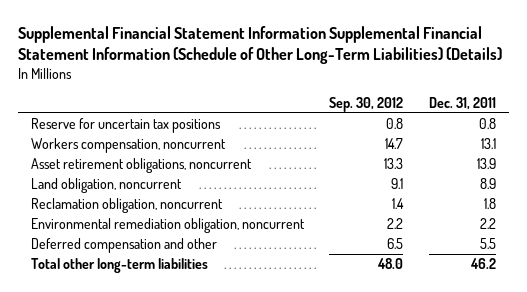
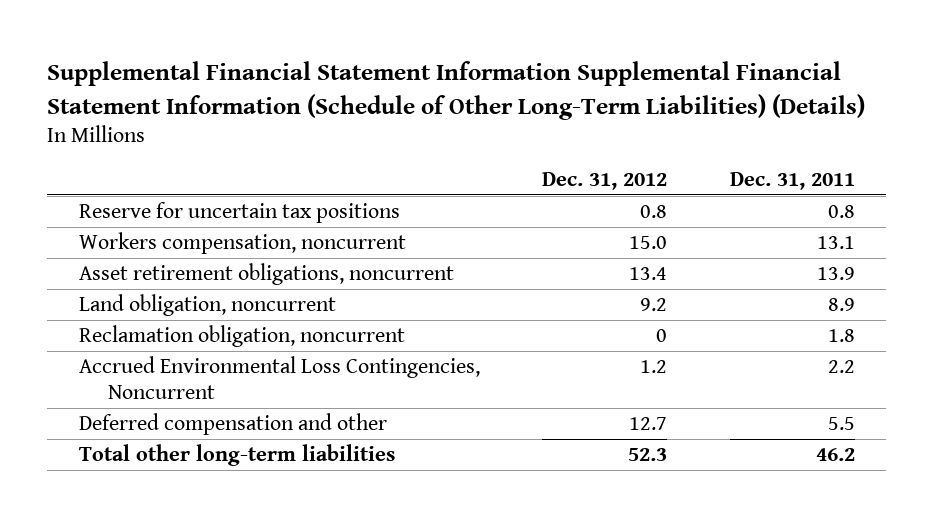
[329,96,404,112] Sep. 30, 2012 -> none
none -> [542,172,668,191] Dec. 31, 2012
[30,218,305,234] Environmental remediation obligation, noncurrent -> [78,356,480,400] Accrued Environmental Loss Contingencies, Noncurrent

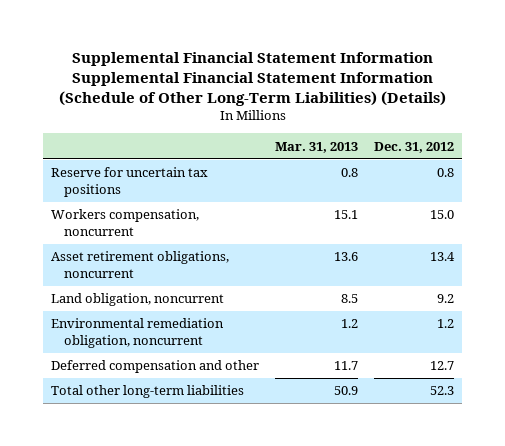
[729,172,855,191] Dec. 31, 2011 -> none
none -> [275,141,359,153] Mar. 31, 2013
[78,325,405,348] Reclamation obligation, noncurrent -> none
[78,356,480,400] Accrued Environmental Loss Contingencies, Noncurrent -> [51,318,225,348] Environmental remediation obligation, noncurrent

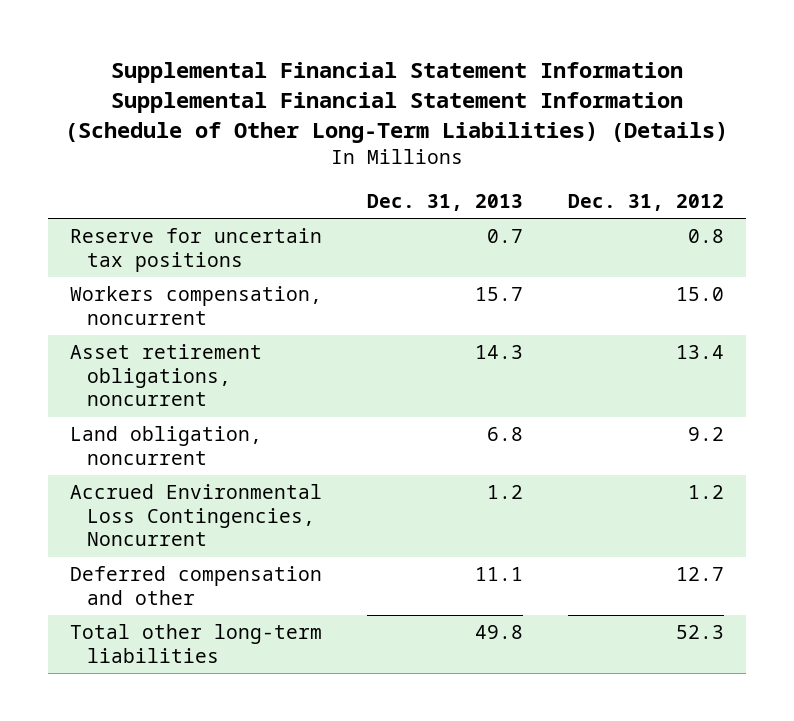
[275,141,359,153] Mar. 31, 2013 -> none
none -> [367,193,524,211] Dec. 31, 2013
[51,318,225,348] Environmental remediation obligation, noncurrent -> [70,484,323,547] Accrued Environmental Loss Contingencies, Noncurrent

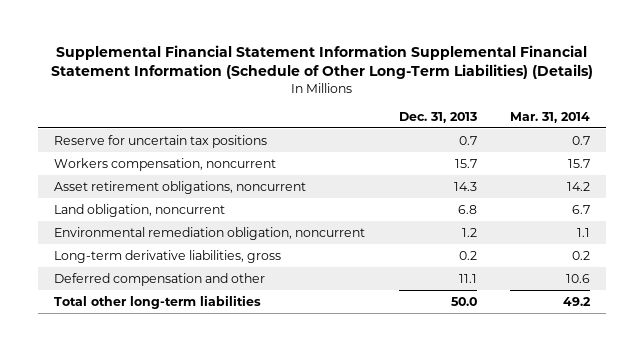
[567,193,724,211] Dec. 31, 2012 -> none
none -> [509,111,590,123] Mar. 31, 2014
[70,484,323,547] Accrued Environmental Loss Contingencies, Noncurrent -> [54,226,366,240] Environmental remediation obligation, noncurrent
none -> [54,249,282,263] Long-term derivative liabilities, gross
[475,625,524,640] 49.8 -> [450,296,477,306] 50.0

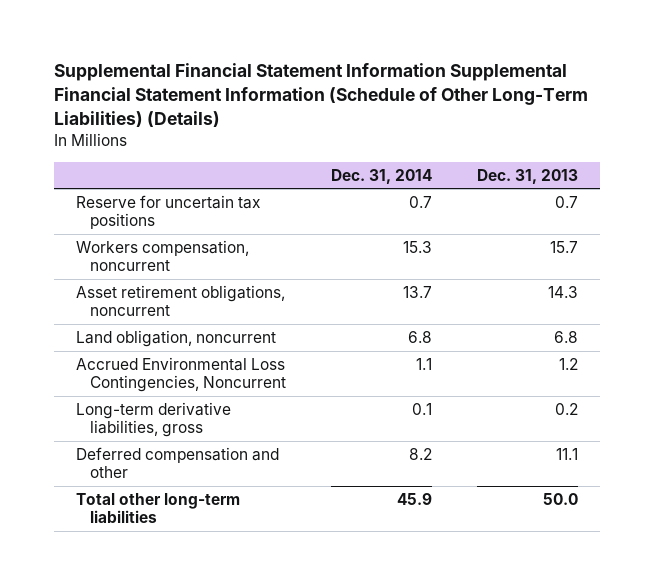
[509,111,590,123] Mar. 31, 2014 -> none
none -> [330,168,432,184] Dec. 31, 2014
[54,226,366,240] Environmental remediation obligation, noncurrent -> [76,356,286,392] Accrued Environmental Loss Contingencies, Noncurrent

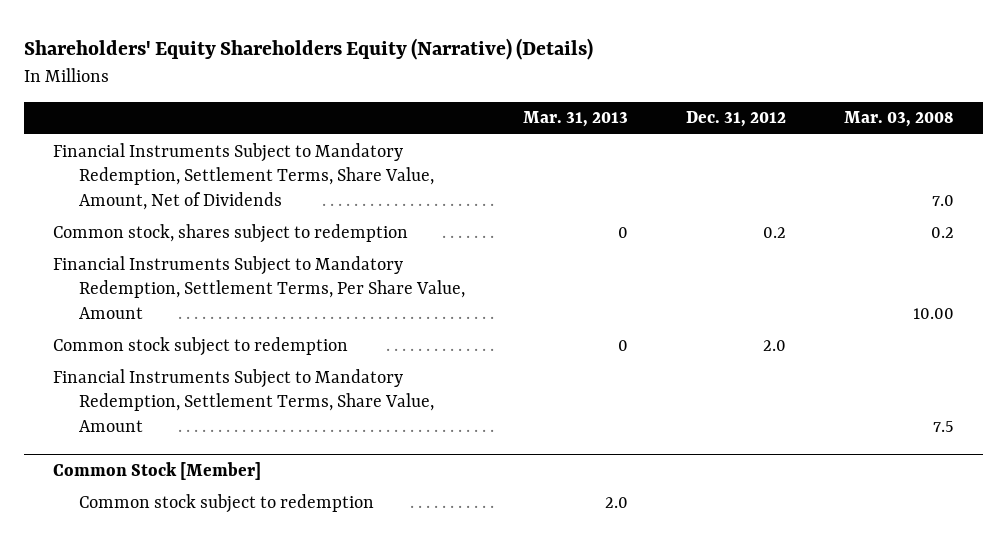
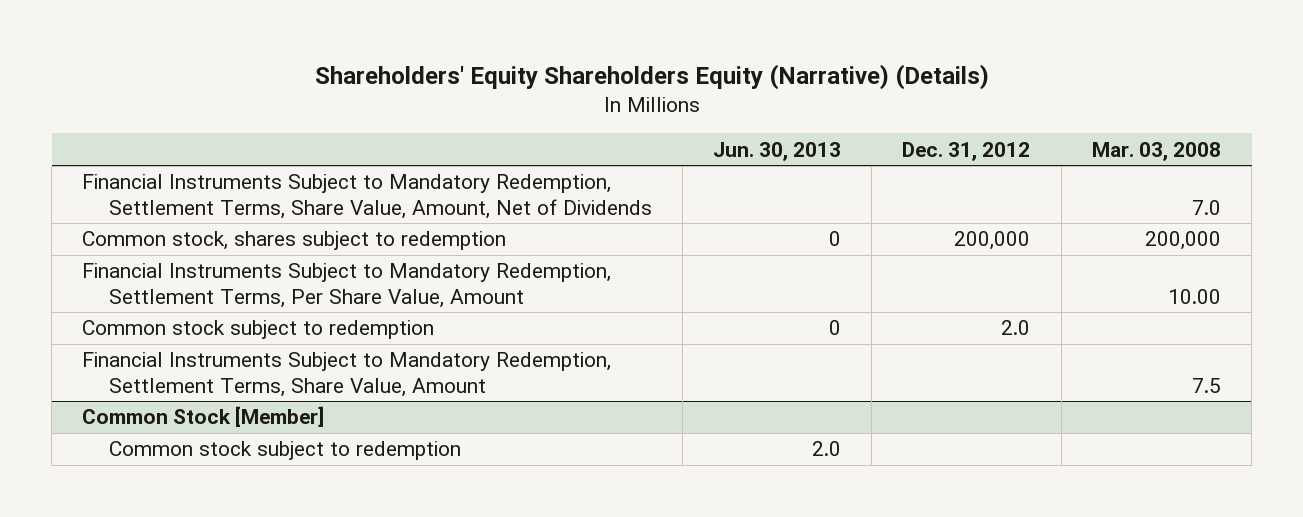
[523,111,629,128] Mar. 31, 2013 -> none
none -> [713,141,842,161] Jun. 30, 2013
[763,226,787,238] 0.2 -> [954,231,1031,251] 200,000
[930,226,954,238] 0.2 -> [1144,231,1221,251] 200,000

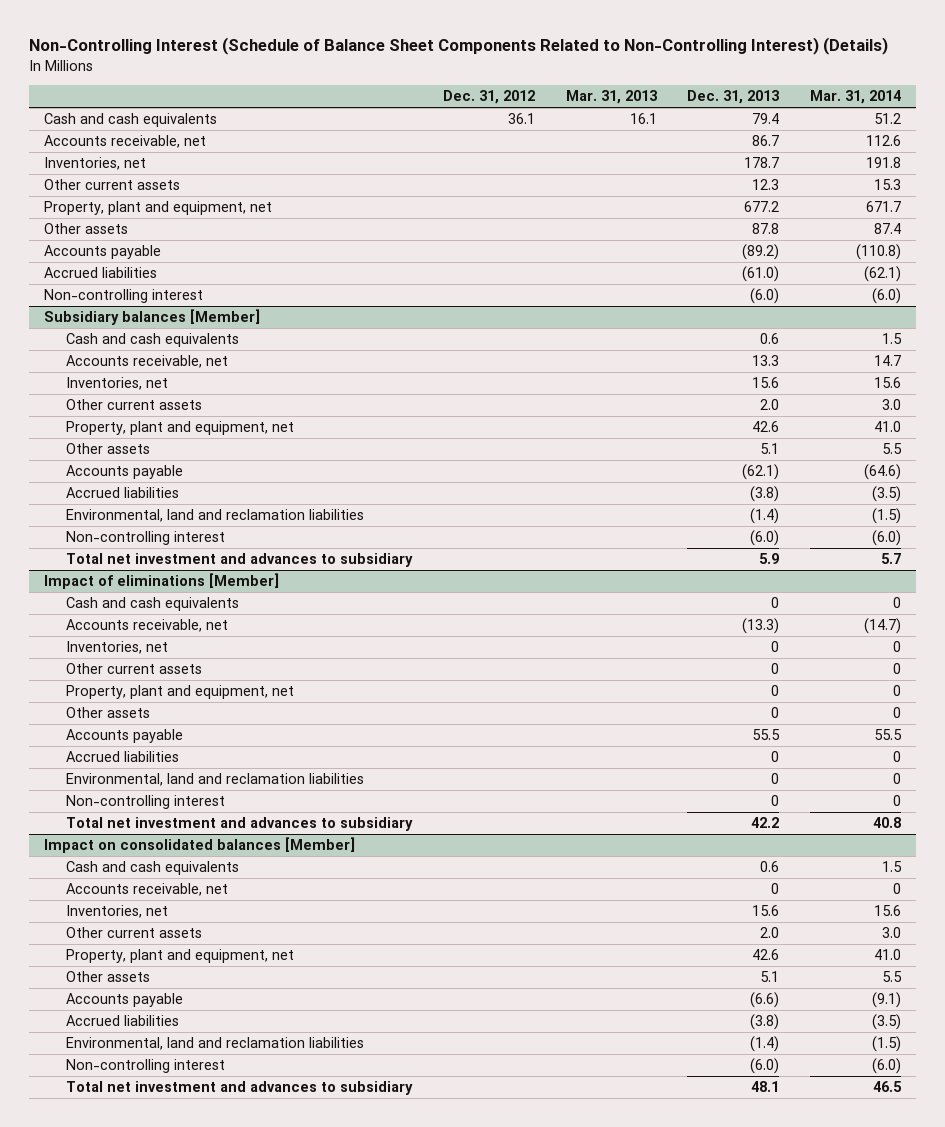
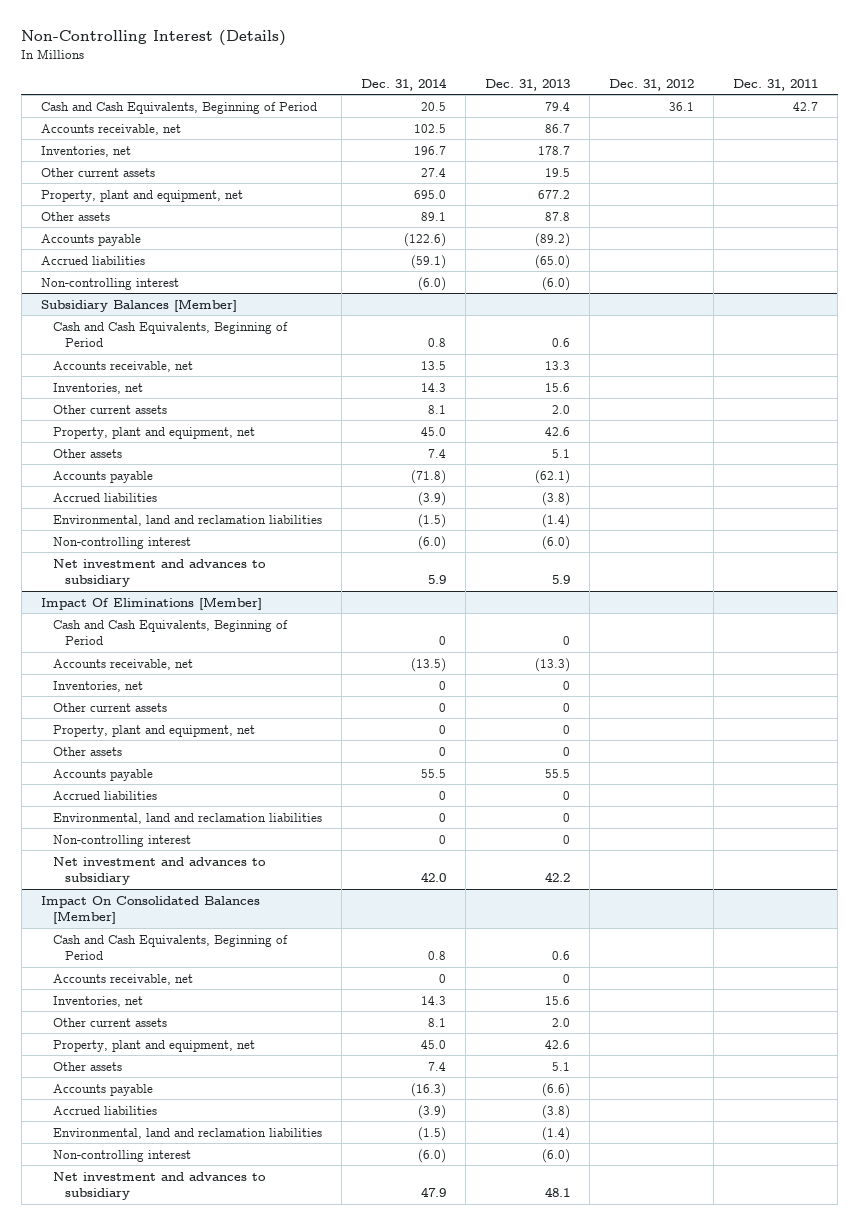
[29,37,889,56] Non-Controlling Interest (Schedule of Balance Sheet Components Related to Non-Controlling Interest) (Details) -> [21,30,287,47] Non-Controlling Interest (Details)
[565,90,657,105] Mar. 31, 2013 -> none
[809,90,901,105] Mar. 31, 2014 -> none
none -> [360,77,447,91] Dec. 31, 2014
none -> [733,78,819,91] Dec. 31, 2011
[44,113,218,128] Cash and cash equivalents -> [40,101,317,114] Cash and Cash Equivalents, Beginning of Period
[752,179,780,191] 12.3 -> [544,167,570,177] 19.5
[742,266,780,283] (61.0) -> [534,254,570,269] (65.0)
[44,309,261,326] Subsidiary balances [Member] -> [40,298,237,312] Subsidiary Balances [Member]
[66,333,240,348] Cash and cash equivalents -> [52,321,288,348] Cash and Cash Equivalents, Beginning of Period
[66,553,414,568] Total net investment and advances to subsidiary -> [52,558,266,588] Net investment and advances to subsidiary
[44,573,280,590] Impact of eliminations [Member] -> [40,596,262,610] Impact Of Eliminations [Member]
[66,597,240,612] Cash and cash equivalents -> [52,619,288,646] Cash and Cash Equivalents, Beginning of Period
[66,817,414,832] Total net investment and advances to subsidiary -> [52,856,266,886] Net investment and advances to subsidiary
[44,837,356,854] Impact on consolidated balances [Member] -> [40,895,260,925] Impact On Consolidated Balances [Member]
[66,861,240,876] Cash and cash equivalents -> [52,934,288,961] Cash and Cash Equivalents, Beginning of Period
[66,1081,414,1096] Total net investment and advances to subsidiary -> [52,1171,266,1201] Net investment and advances to subsidiary

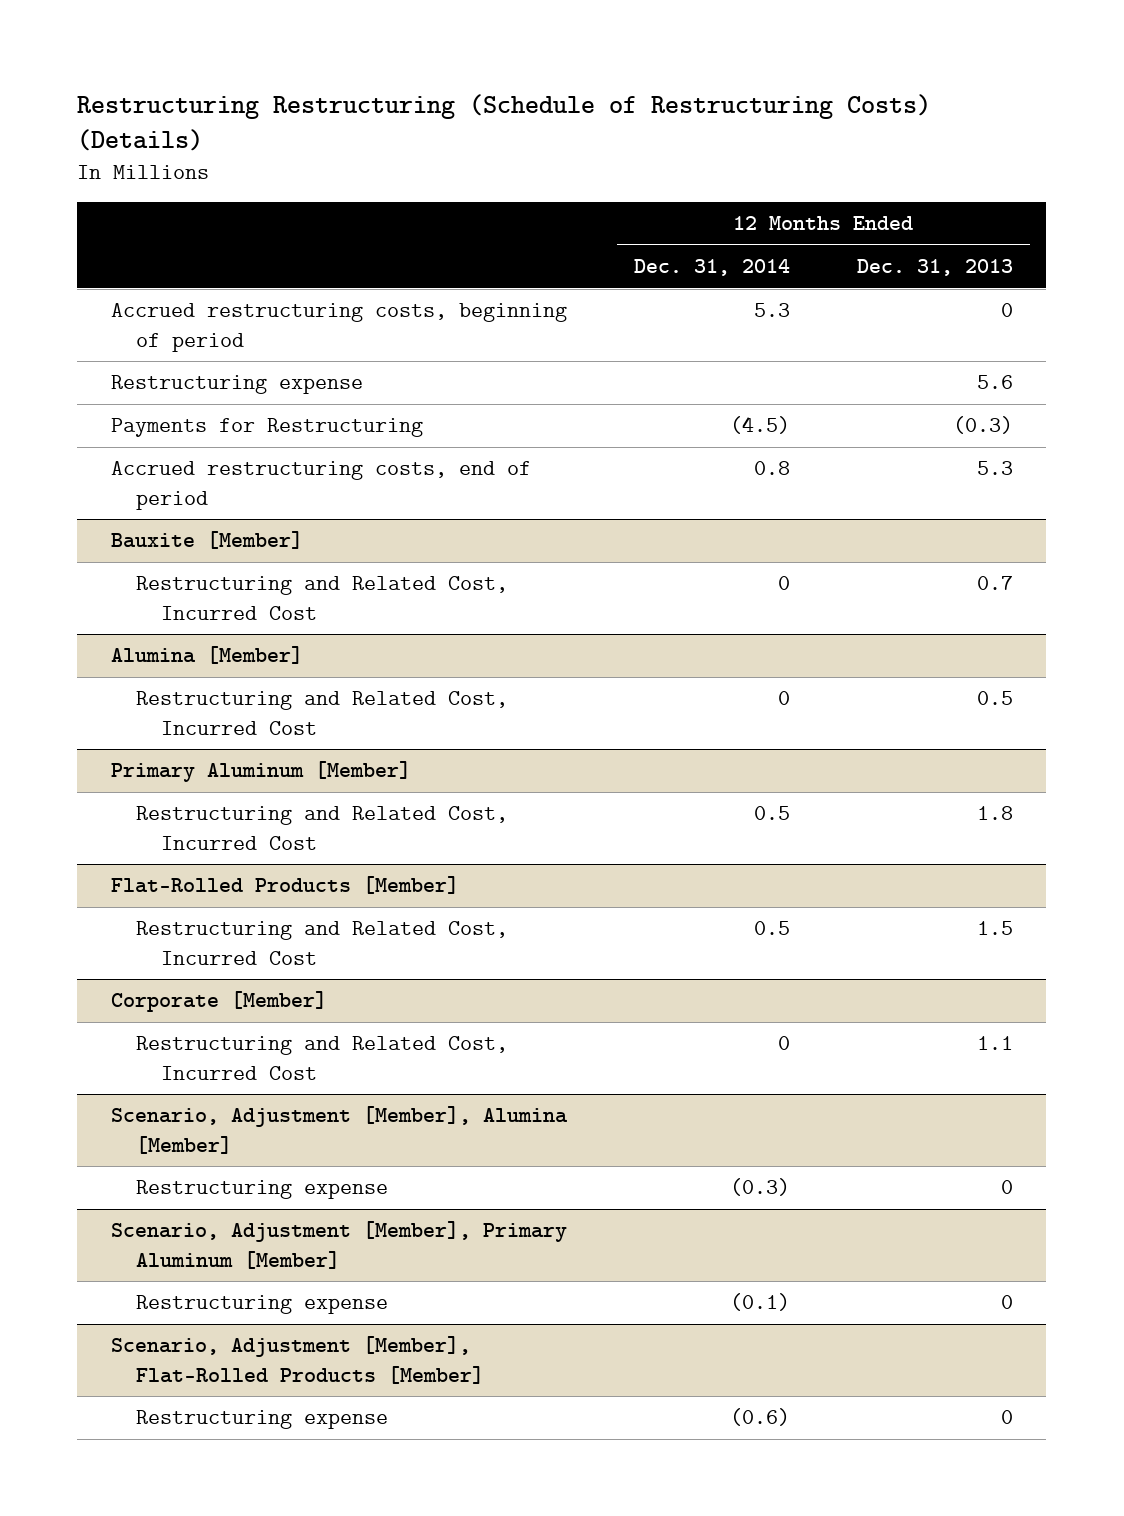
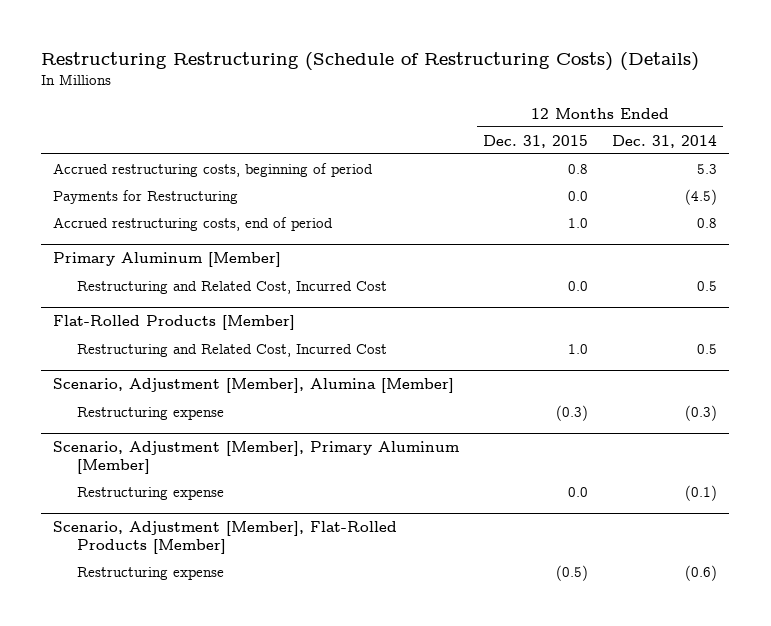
[856,259,1013,277] Dec. 31, 2013 -> none
none -> [483,134,589,148] Dec. 31, 2015
[110,375,363,395] Restructuring expense -> none
[110,531,303,550] Bauxite [Member] -> none
[135,576,508,620] Restructuring and Related Cost, Incurred Cost -> none
[110,646,303,665] Alumina [Member] -> none
[135,691,508,735] Restructuring and Related Cost, Incurred Cost -> none
[110,991,327,1013] Corporate [Member] -> none
[135,1036,508,1080] Restructuring and Related Cost, Incurred Cost -> none

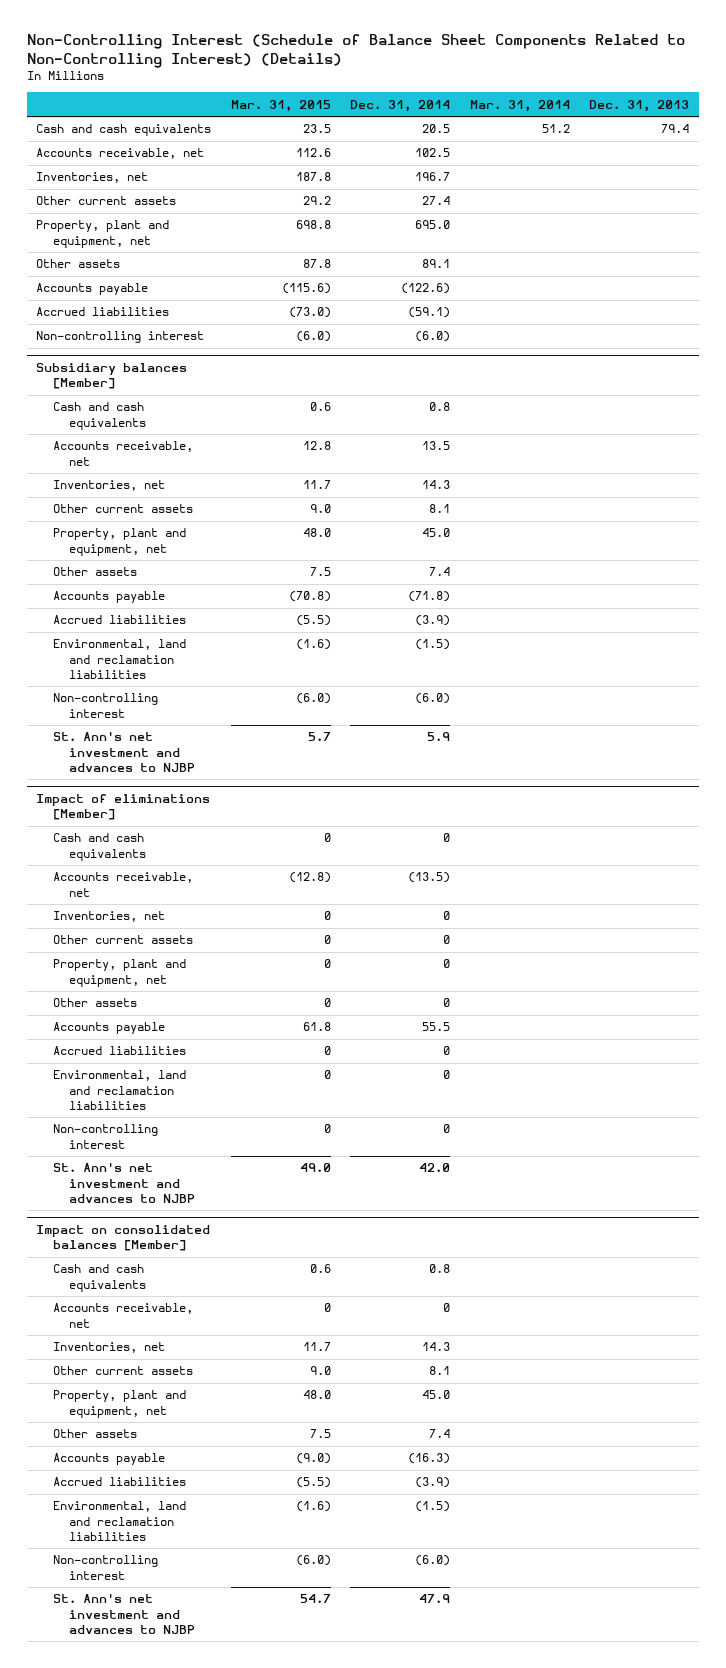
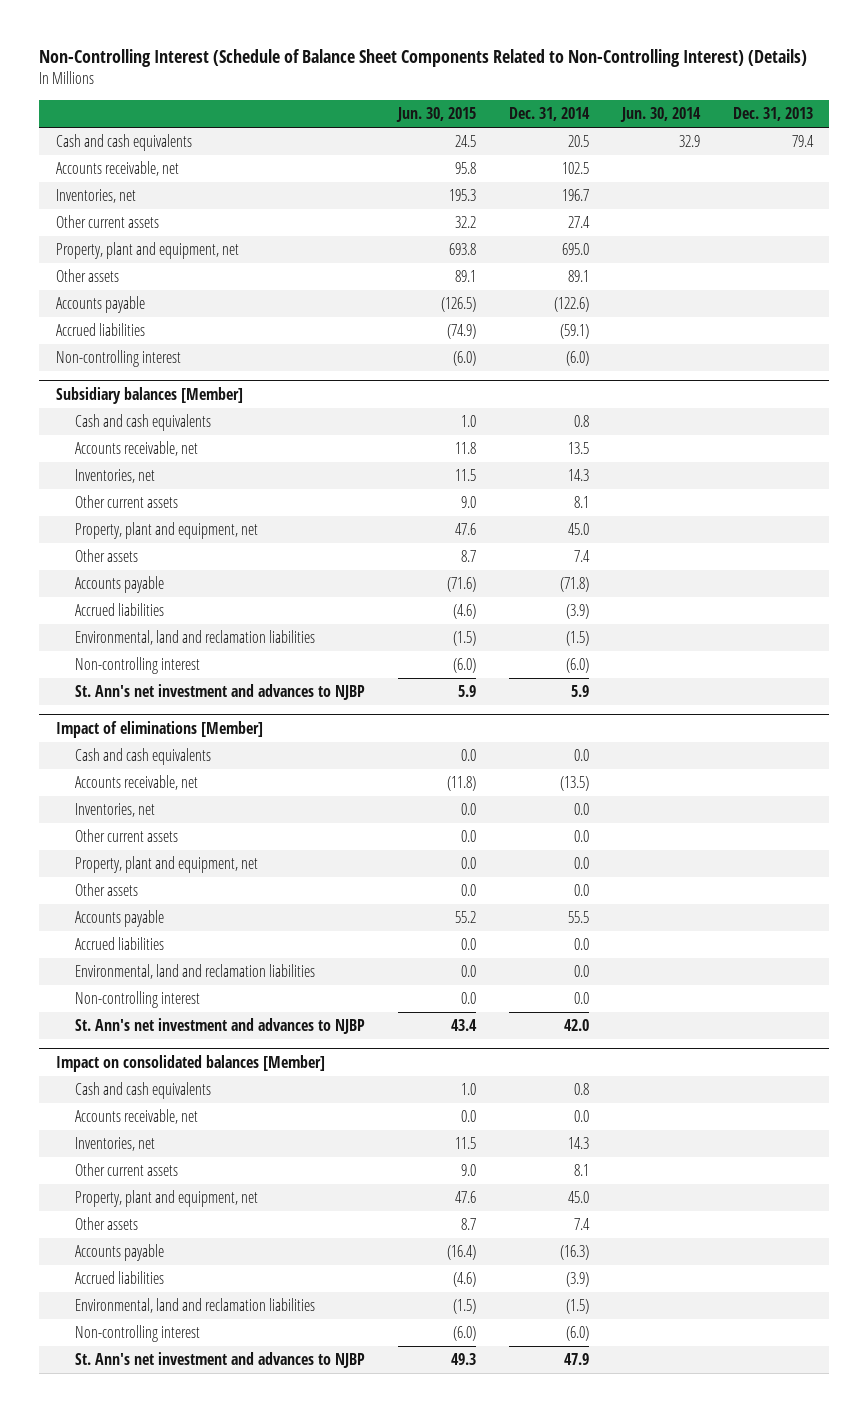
[230,99,331,112] Mar. 31, 2015 -> none
[469,99,570,112] Mar. 31, 2014 -> none
none -> [395,106,476,122] Jun. 30, 2015
none -> [619,106,701,122] Jun. 30, 2014
[443,833,451,843] 0 -> [573,749,589,762] 0.0
[443,911,451,921] 0 -> [573,803,589,816] 0.0
[443,935,451,945] 0 -> [573,830,589,843] 0.0
[443,959,451,969] 0 -> [573,857,589,870] 0.0
[443,998,451,1008] 0 -> [573,884,589,897] 0.0
[443,1046,451,1056] 0 -> [573,938,589,951] 0.0
[443,1070,451,1080] 0 -> [573,965,589,978] 0.0
[443,1124,451,1134] 0 -> [573,992,589,1005] 0.0
[443,1303,451,1313] 0 -> [573,1110,589,1123] 0.0

